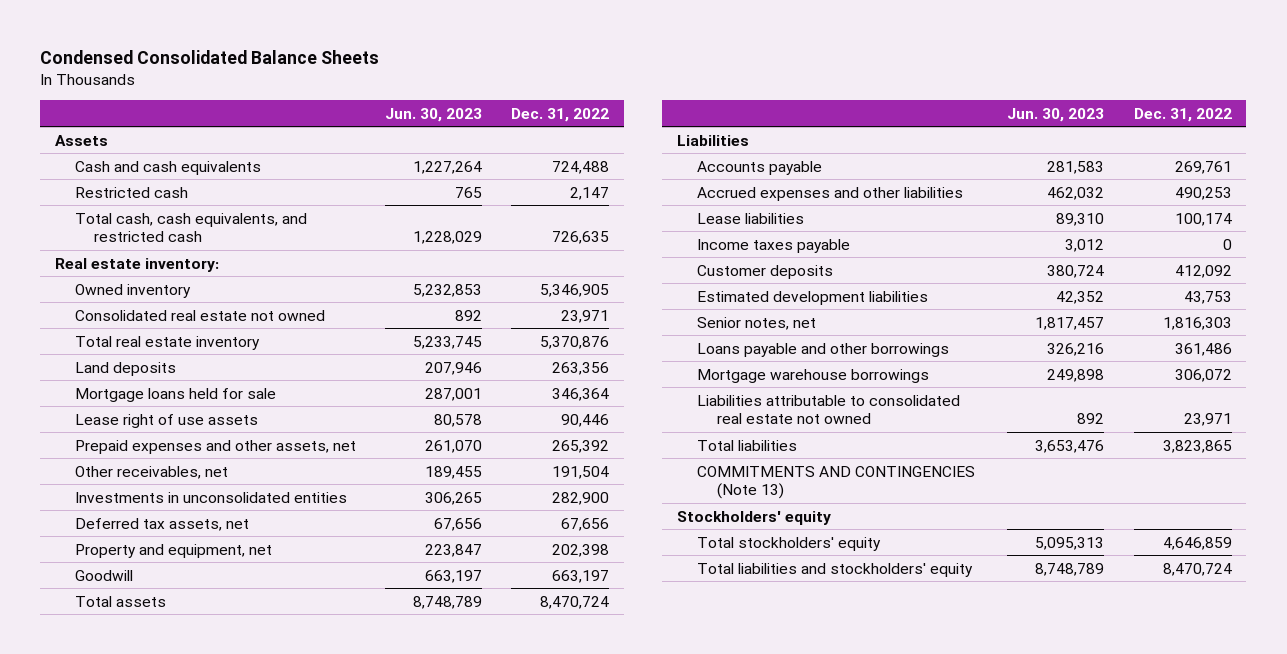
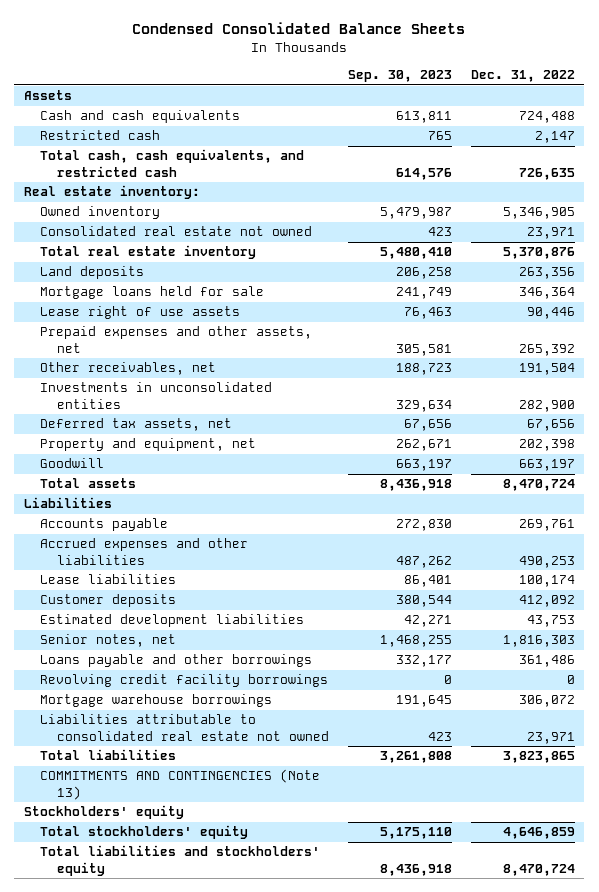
[385,107,483,122] Jun. 30, 2023 -> none
none -> [347,70,452,83] Sep. 30, 2023
[696,238,850,253] Income taxes payable -> none
none -> [40,674,329,688] Revolving credit facility borrowings

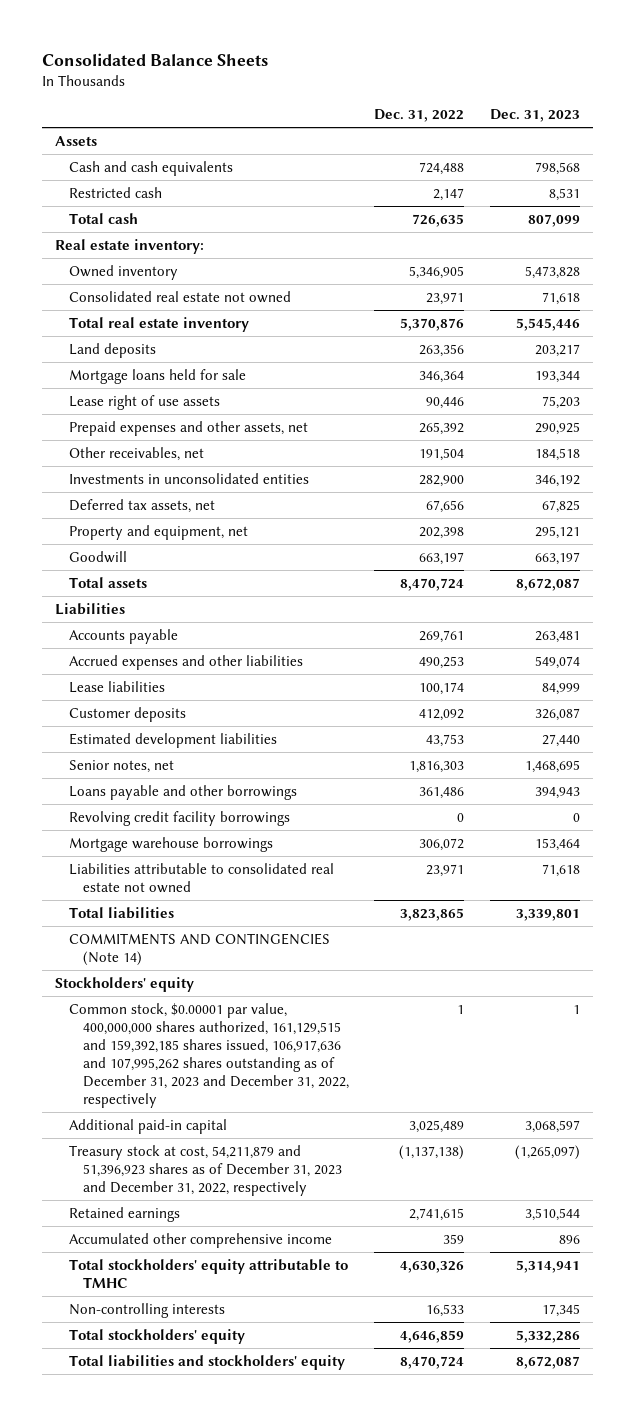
[132,22,466,35] Condensed Consolidated Balance Sheets -> [42,52,269,66] Consolidated Balance Sheets
[347,70,452,83] Sep. 30, 2023 -> none
none -> [489,108,580,122] Dec. 31, 2023
[40,149,305,177] Total cash, cash equivalents, and restricted cash -> [68,212,138,224] Total cash
[40,769,321,800] COMMITMENTS AND CONTINGENCIES (Note 13) -> [68,932,330,966] COMMITMENTS AND CONTINGENCIES (Note 14)
none -> [68,1002,349,1108] Common stock, $0.00001 par value, 400,000,000 shares authorized, 161,129,515 and 159,392,185 shares issued, 106,917,636 and 107,995,262 shares outstanding as of December 31, 2023 and December 31, 2022, respectively
none -> [68,1118,227,1134] Additional paid-in capital
none -> [68,1144,342,1196] Treasury stock at cost, 54,211,879 and 51,396,923 shares as of December 31, 2023 and December 31, 2022, respectively
none -> [68,1206,180,1222] Retained earnings
none -> [68,1232,332,1248] Accumulated other comprehensive income
none -> [68,1258,348,1288] Total stockholders' equity attributable to TMHC
none -> [68,1302,225,1318] Non-controlling interests

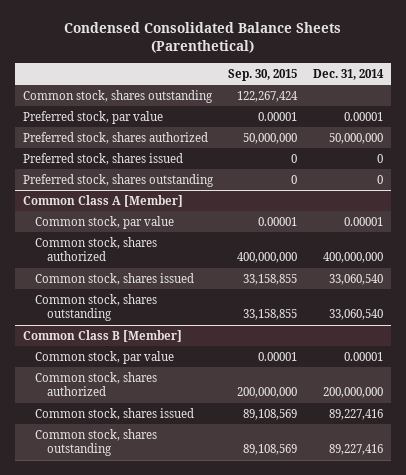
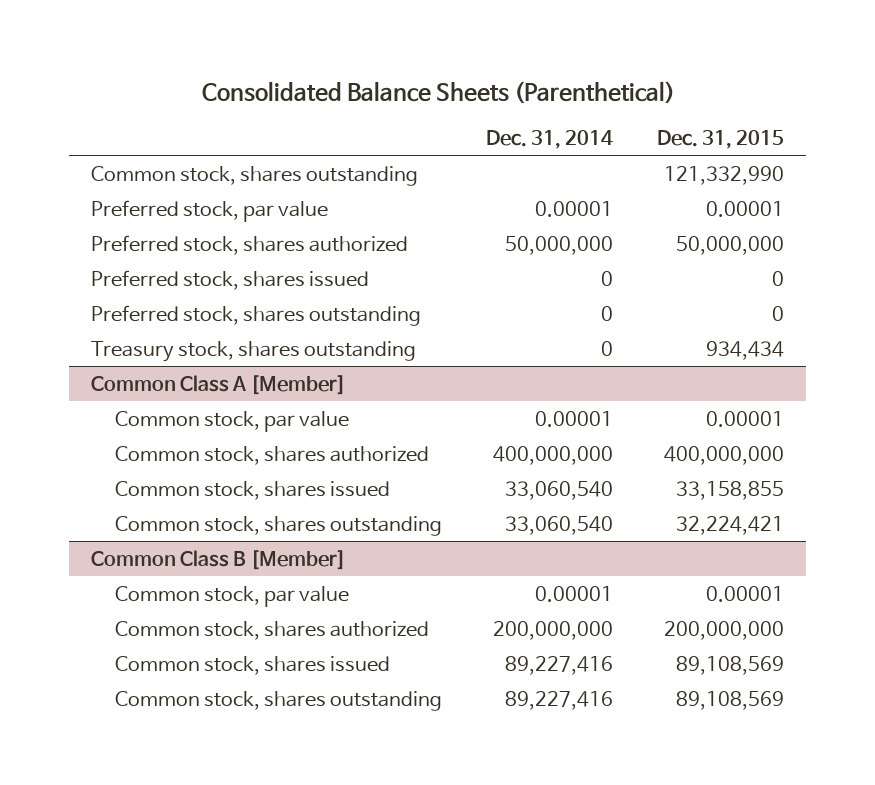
[63,22,341,54] Condensed Consolidated Balance Sheets (Parenthetical) -> [201,81,675,105] Consolidated Balance Sheets (Parenthetical)
[228,68,298,81] Sep. 30, 2015 -> none
none -> [657,129,785,149] Dec. 31, 2015
none -> [91,340,417,362] Treasury stock, shares outstanding

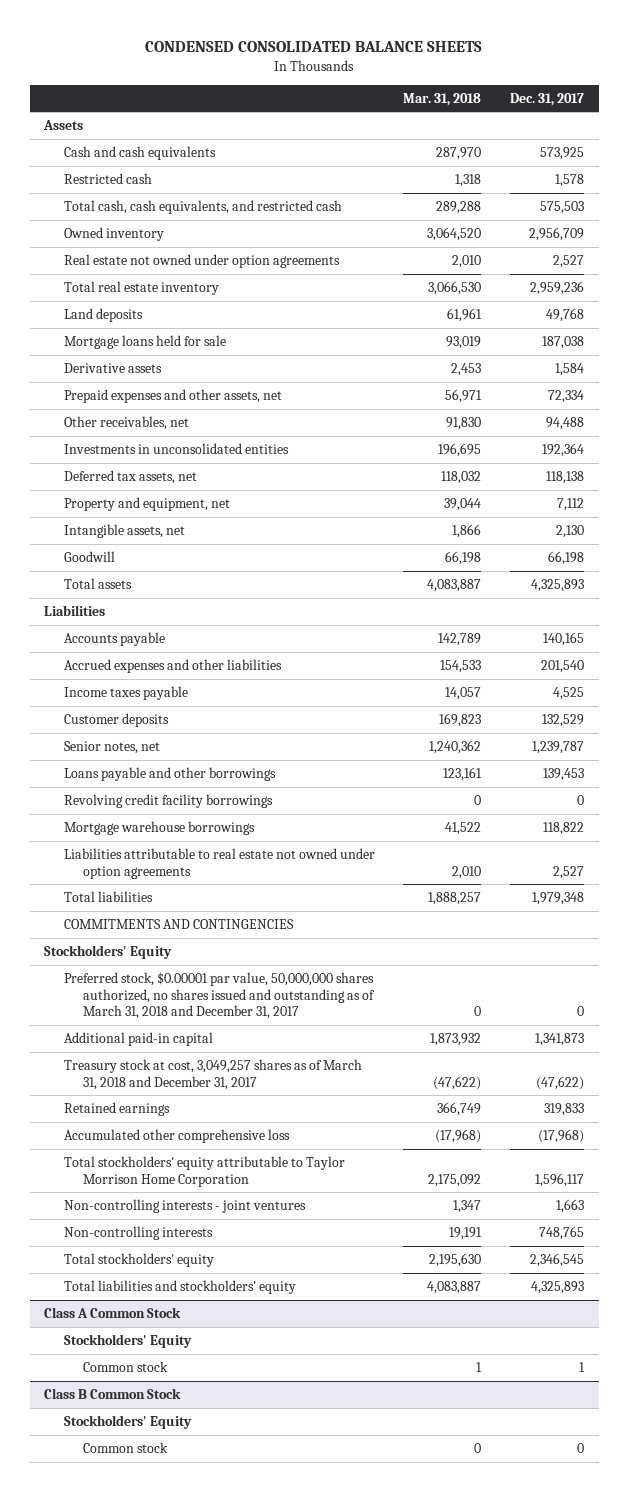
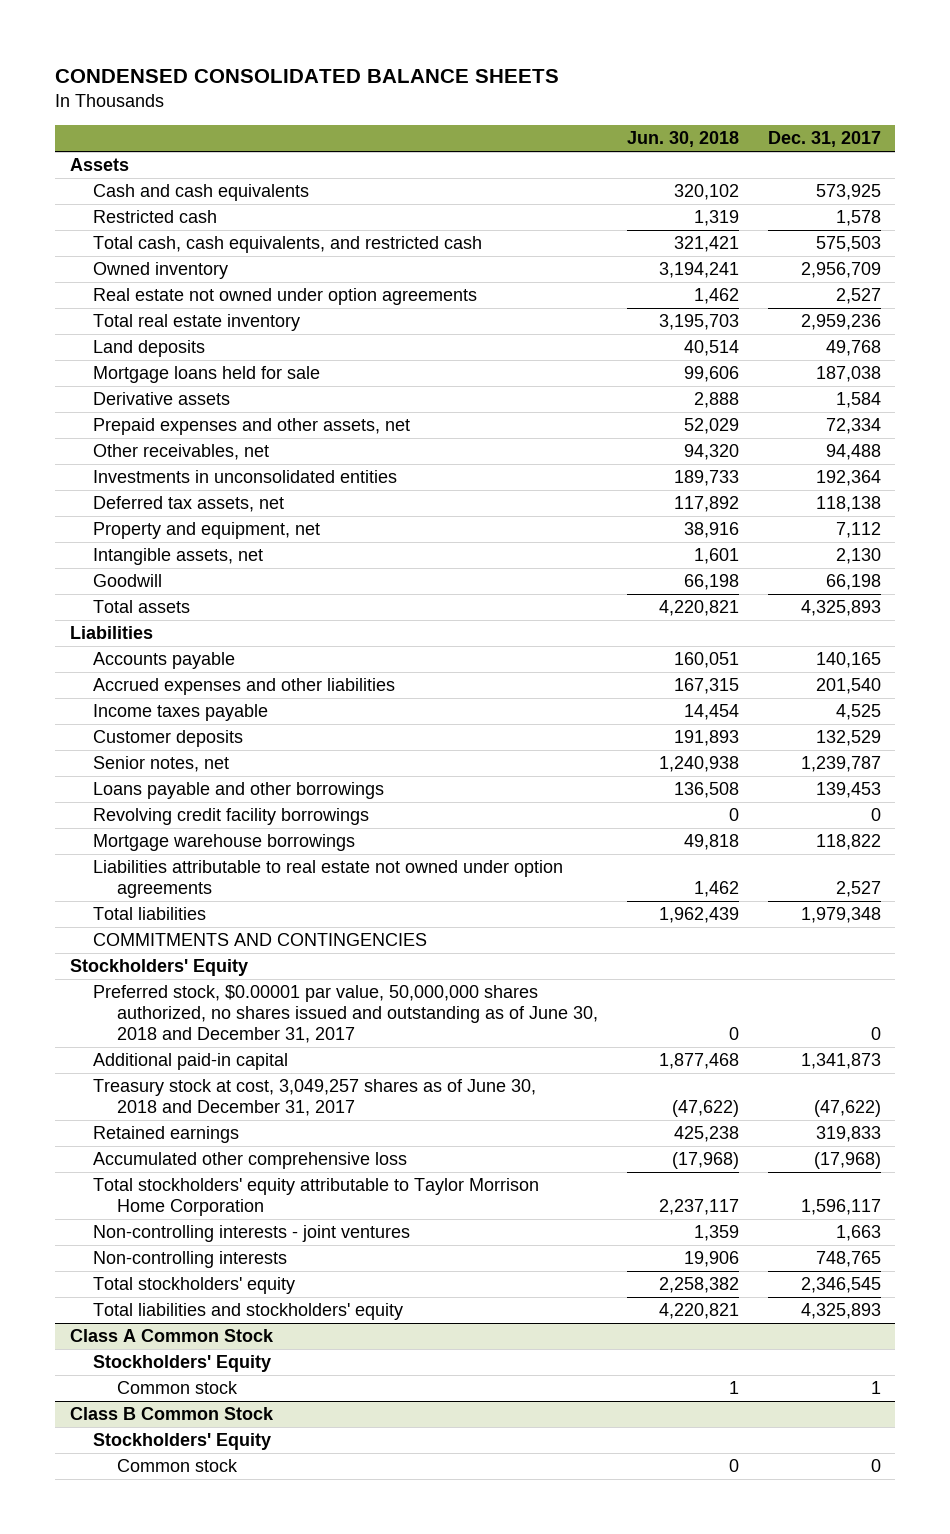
[403,92,482,106] Mar. 31, 2018 -> none
none -> [626,131,739,148] Jun. 30, 2018
[63,972,375,1020] Preferred stock, $0.00001 par value, 50,000,000 shares authorized, no shares issued and outstanding as of March 31, 2018 and December 31, 2017 -> [93,985,598,1044] Preferred stock, $0.00001 par value, 50,000,000 shares authorized, no shares issued and outstanding as of June 30, 2018 and December 31, 2017
[63,1059,362,1090] Treasury stock at cost, 3,049,257 shares as of March 31, 2018 and December 31, 2017 -> [93,1079,537,1117] Treasury stock at cost, 3,049,257 shares as of June 30, 2018 and December 31, 2017

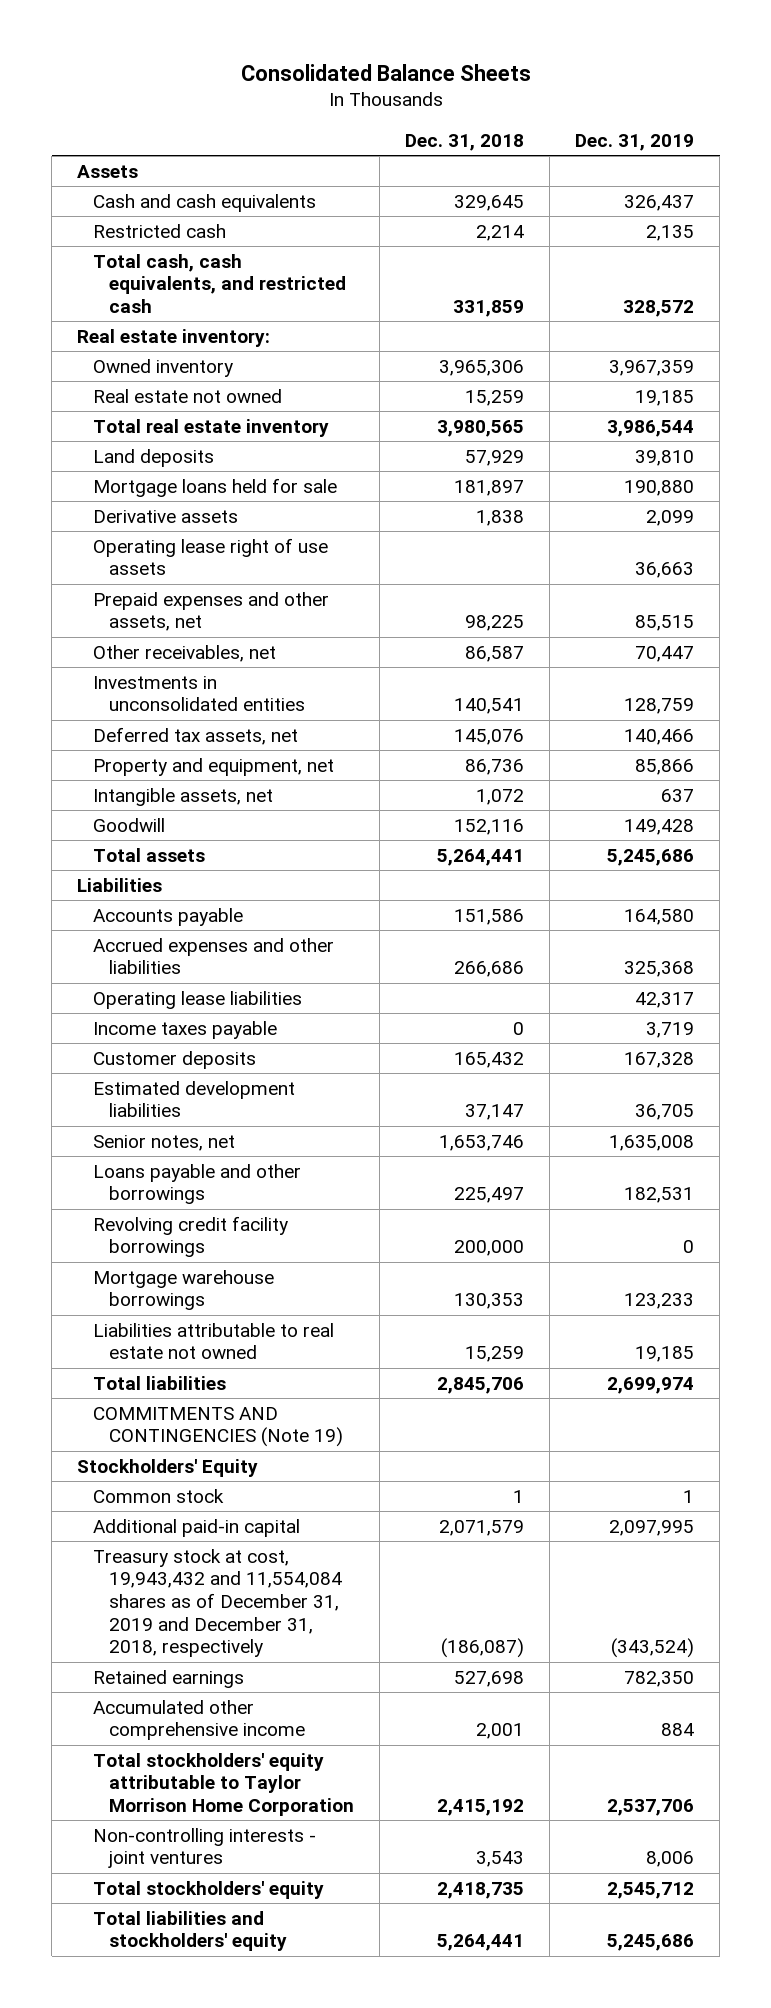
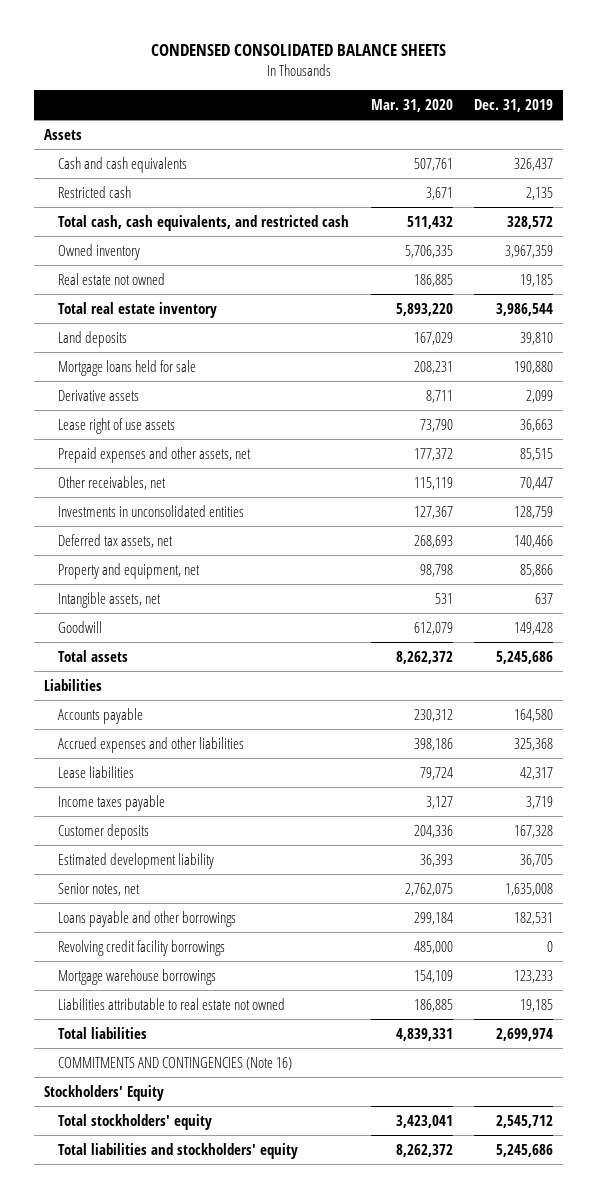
[240,63,531,81] Consolidated Balance Sheets -> [150,44,446,57] CONDENSED CONSOLIDATED BALANCE SHEETS
[404,133,524,151] Dec. 31, 2018 -> none
none -> [370,98,453,112] Mar. 31, 2020
[77,328,271,347] Real estate inventory: -> none
[92,537,328,576] Operating lease right of use assets -> [58,417,176,434] Lease right of use assets
[92,990,302,1009] Operating lease liabilities -> [58,765,135,778] Lease liabilities
[92,1080,295,1118] Estimated development liabilities -> [58,852,215,869] Estimated development liability
[92,1406,343,1448] COMMITMENTS AND CONTINGENCIES (Note 19) -> [58,1056,293,1070] COMMITMENTS AND CONTINGENCIES (Note 16)
[92,1488,224,1503] Common stock -> none
[92,1518,300,1537] Additional paid-in capital -> none
[92,1548,342,1658] Treasury stock at cost, 19,943,432 and 11,554,084 shares as of December 31, 2019 and December 31, 2018, respectively -> none
[92,1669,244,1688] Retained earnings -> none
[92,1699,305,1741] Accumulated other comprehensive income -> none
[92,1752,354,1817] Total stockholders' equity attributable to Taylor Morrison Home Corporation -> none
[92,1827,316,1869] Non-controlling interests - joint ventures -> none

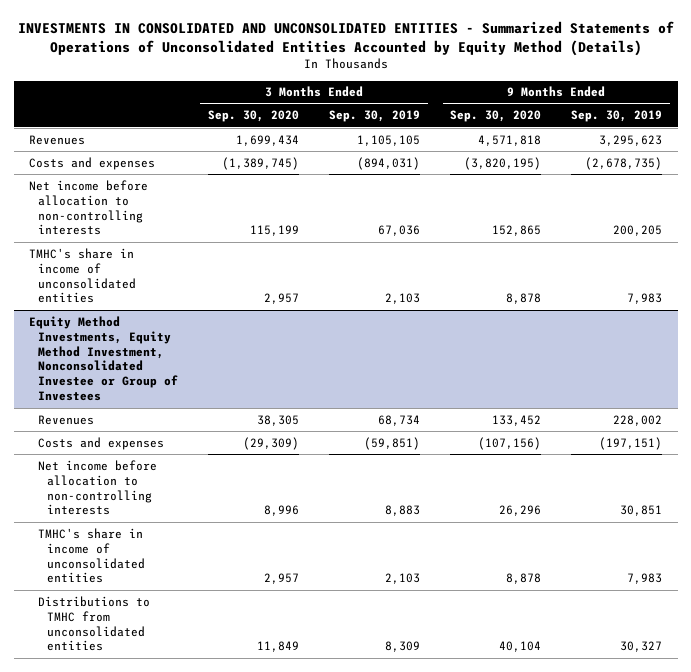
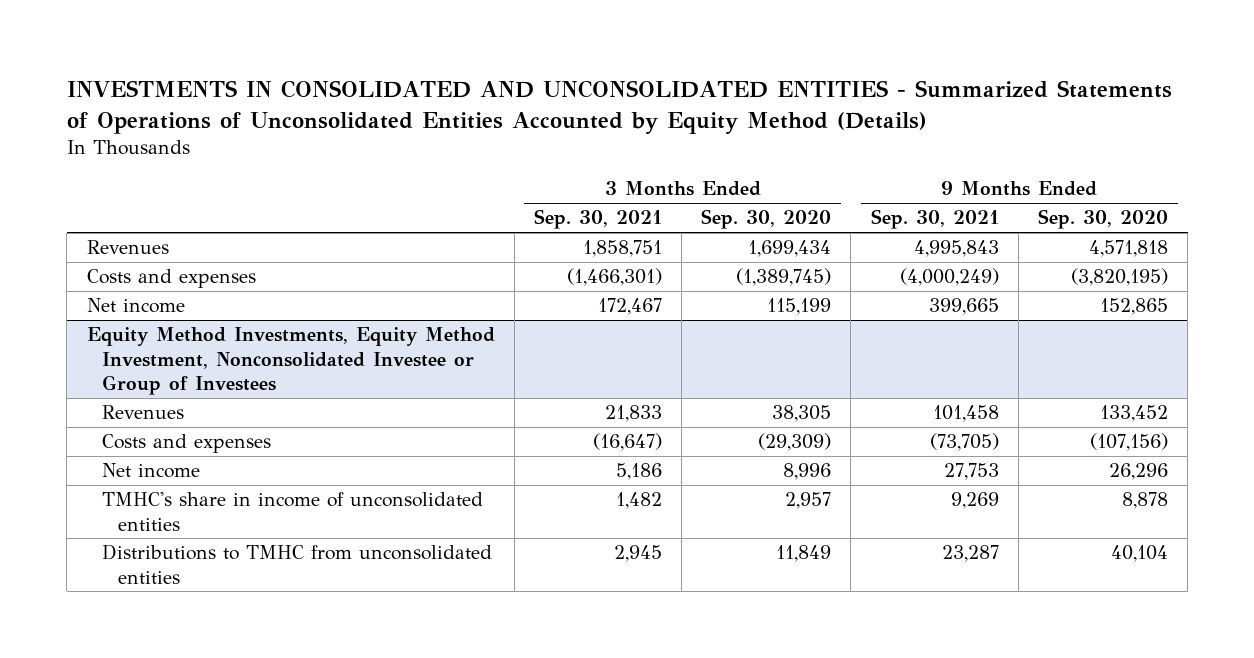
[329,110,421,123] Sep. 30, 2019 -> none
[571,110,663,123] Sep. 30, 2019 -> none
none -> [533,209,662,230] Sep. 30, 2021
none -> [870,209,999,230] Sep. 30, 2021
[29,247,136,304] TMHC's share in income of unconsolidated entities -> none
[29,179,149,236] Net income before allocation to non-controlling interests -> [86,298,185,314] Net income
[37,459,157,516] Net income before allocation to non-controlling interests -> [102,463,201,479] Net income

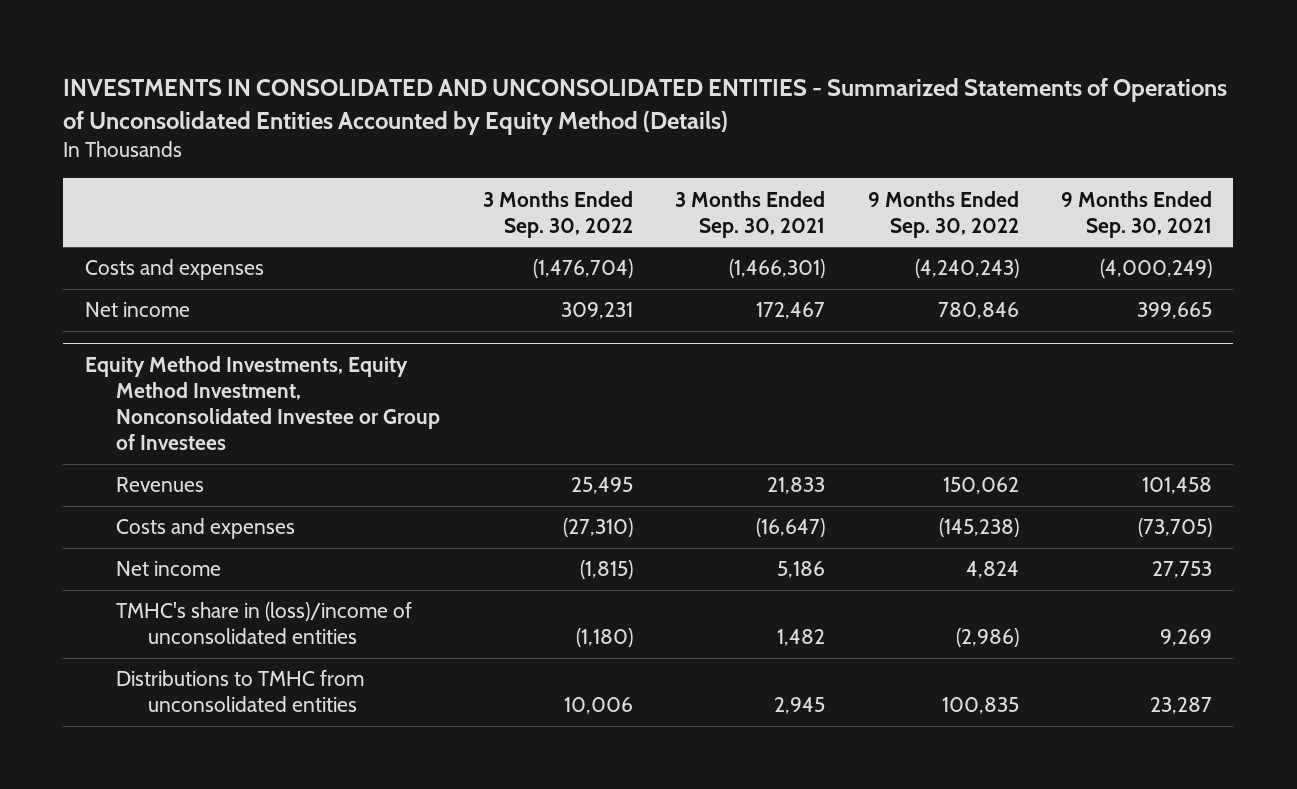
[701,209,832,230] Sep. 30, 2020 -> none
[1037,209,1168,230] Sep. 30, 2020 -> none
none -> [482,190,633,238] 3 Months Ended Sep. 30, 2022
none -> [867,190,1019,238] 9 Months Ended Sep. 30, 2022
[86,240,169,255] Revenues -> none
[102,492,484,531] TMHC's share in income of unconsolidated entities -> [116,602,413,645] TMHC's share in (loss)/income of unconsolidated entities

